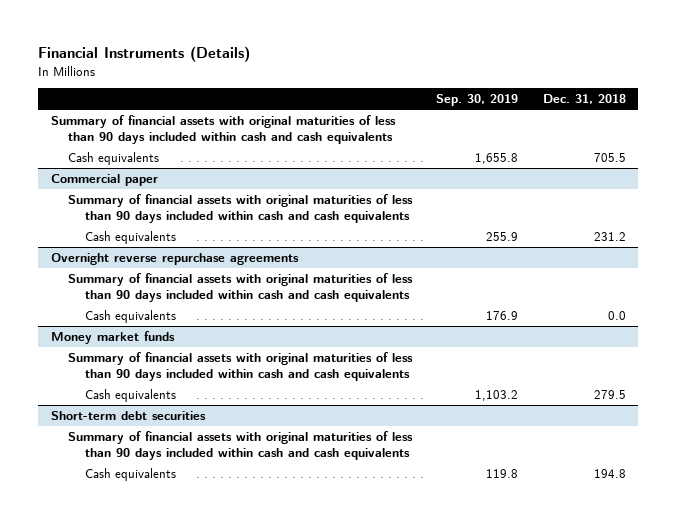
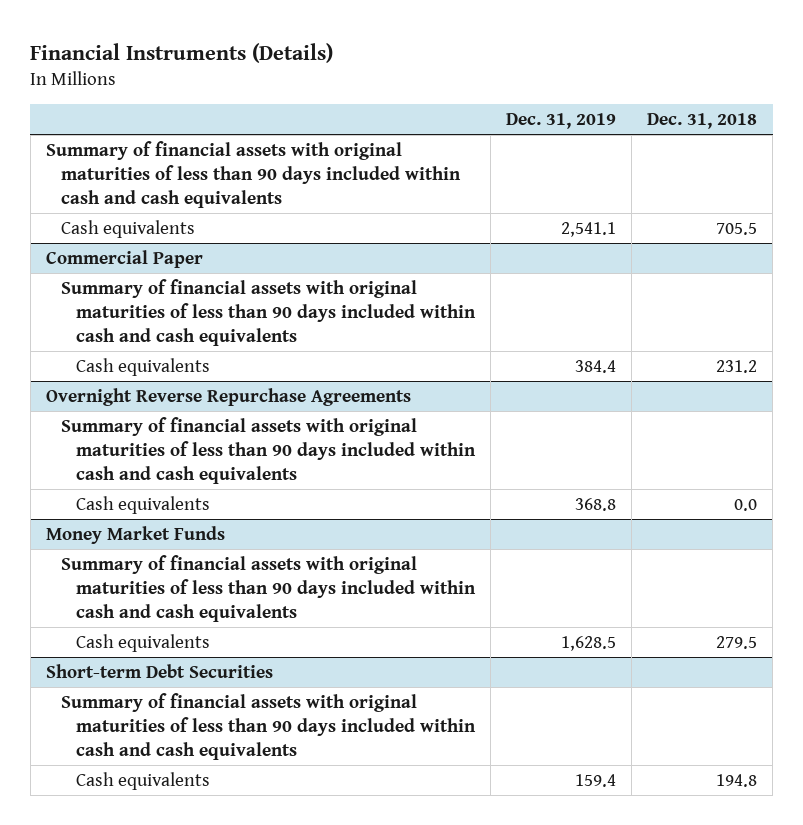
[436,94,519,107] Sep. 30, 2019 -> none
none -> [506,113,617,130] Dec. 31, 2019
[50,173,158,186] Commercial paper -> [45,249,203,268] Commercial Paper
[50,252,299,265] Overnight reverse repurchase agreements -> [45,387,411,406] Overnight Reverse Repurchase Agreements
[50,330,175,344] Money market funds -> [45,525,225,544] Money Market Funds
[50,410,206,420] Short-term debt securities -> [45,663,273,678] Short-term Debt Securities

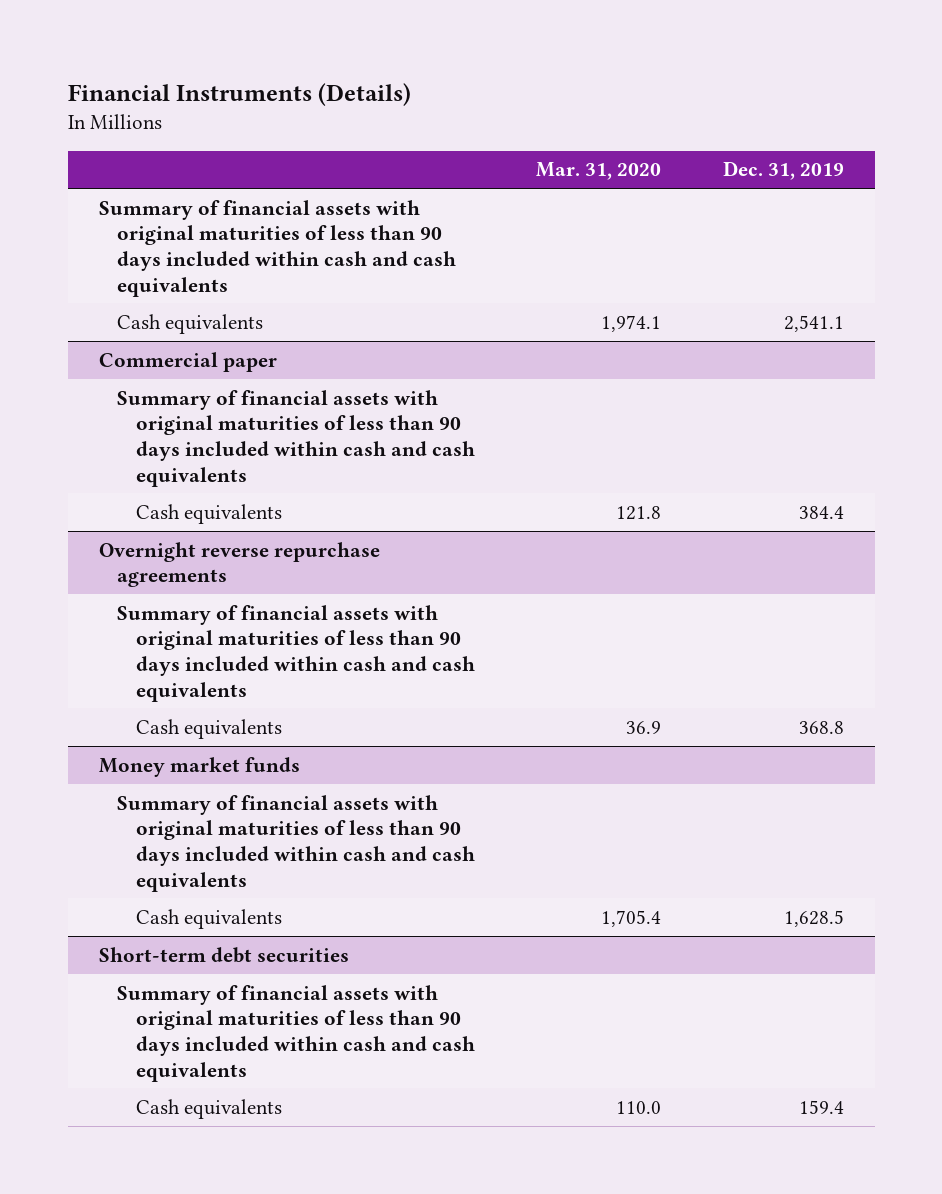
[647,113,758,130] Dec. 31, 2018 -> none
none -> [536,162,662,181] Mar. 31, 2020
[45,249,203,268] Commercial Paper -> [98,351,277,372] Commercial paper
[45,387,411,406] Overnight Reverse Repurchase Agreements -> [98,541,380,588] Overnight reverse repurchase agreements
[45,525,225,544] Money Market Funds -> [98,756,300,777] Money market funds
[45,663,273,678] Short-term Debt Securities -> [98,946,349,963] Short-term debt securities

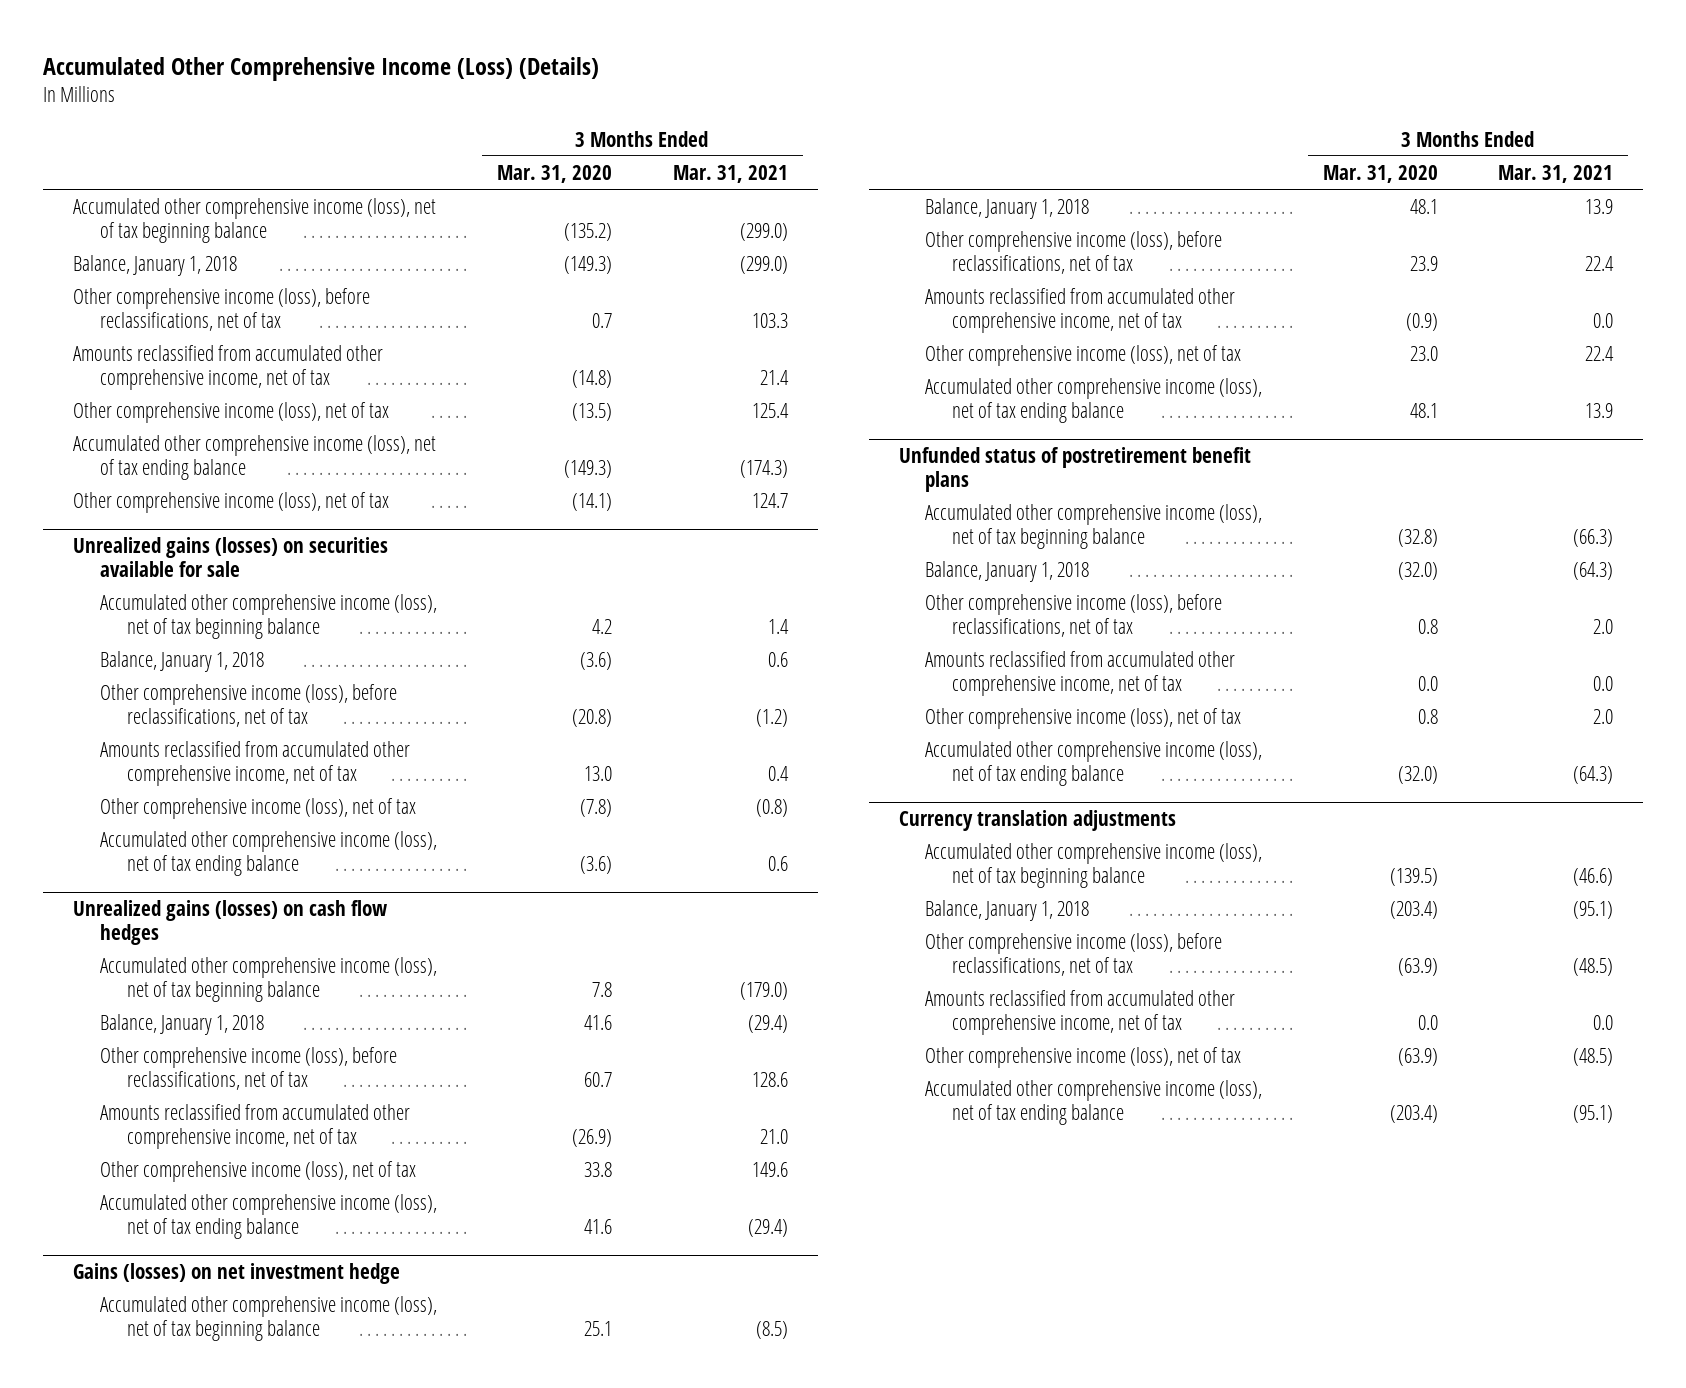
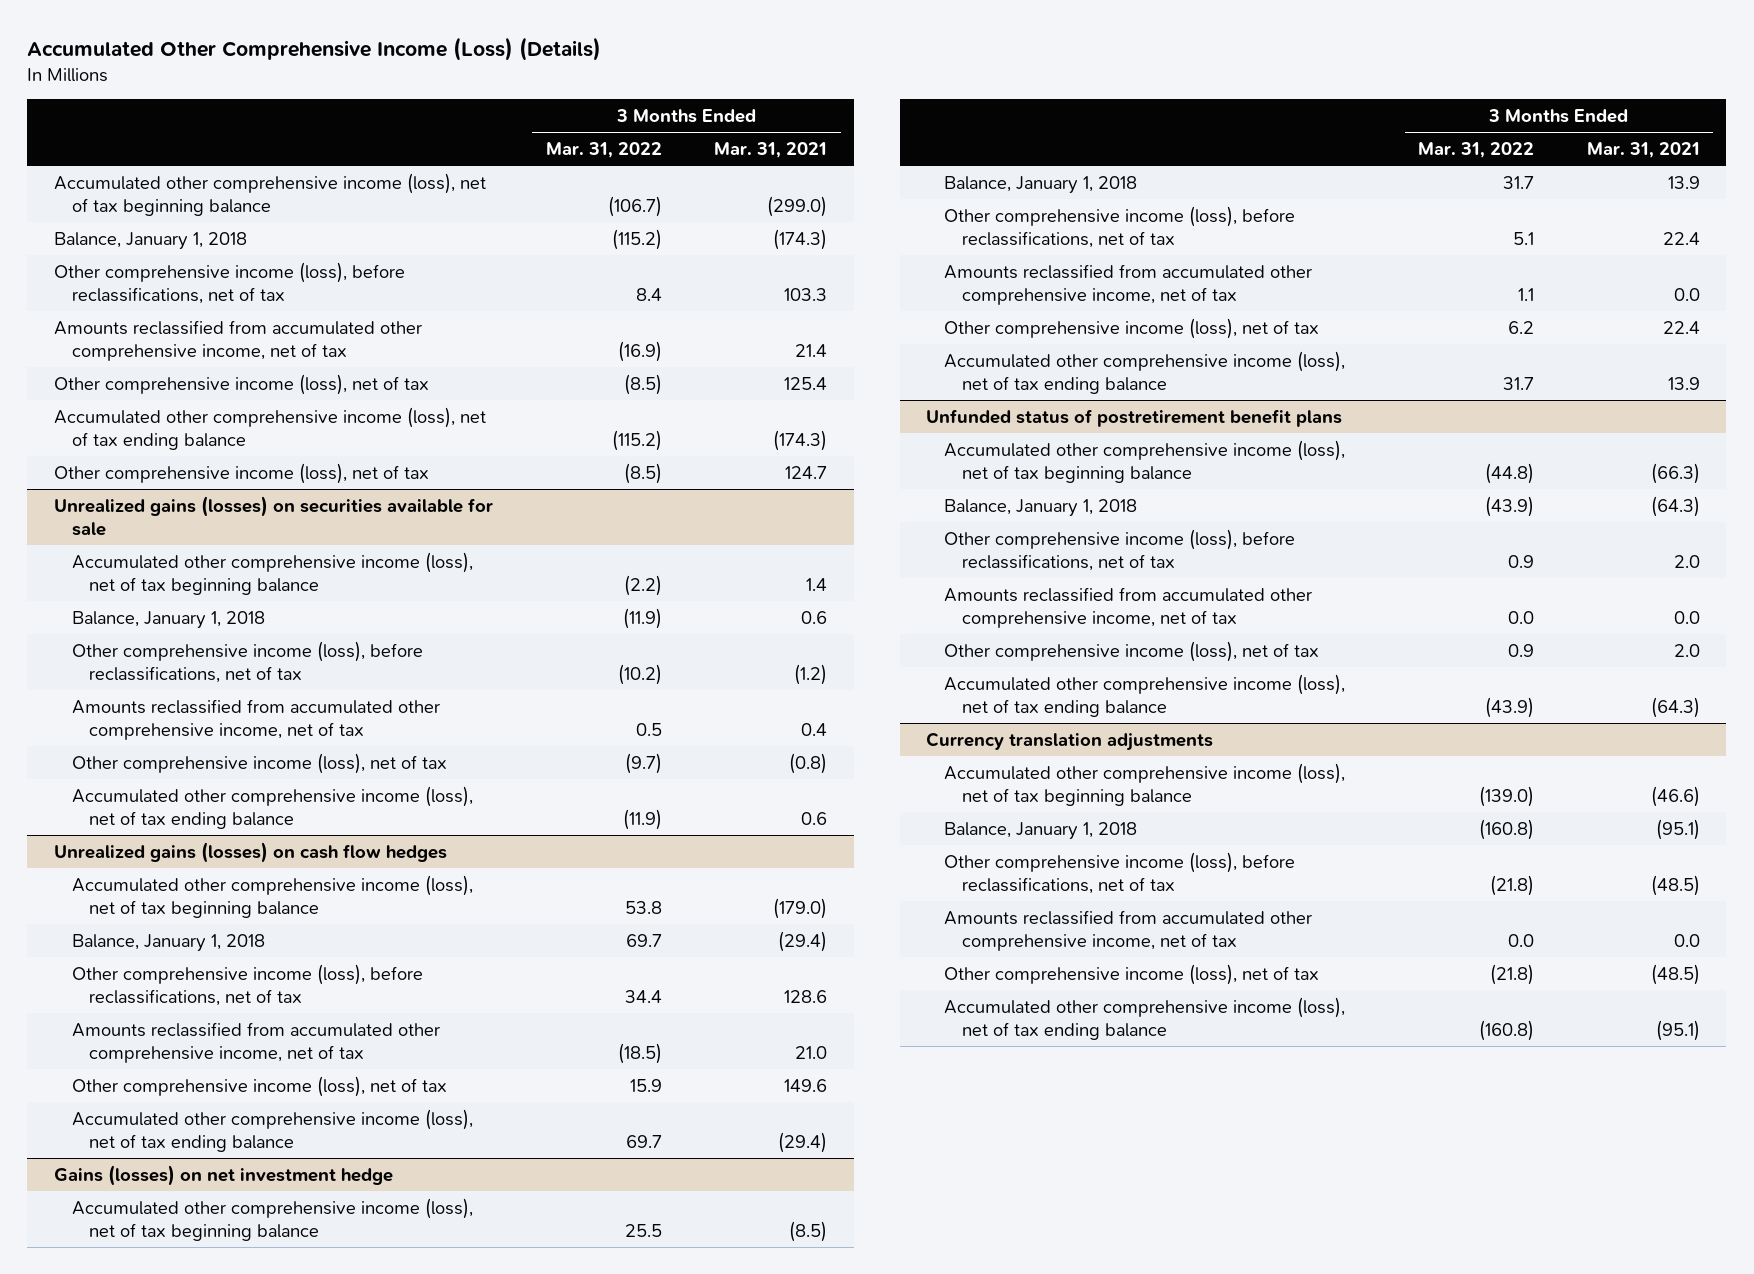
[497,164,613,183] Mar. 31, 2020 -> none
none -> [545,142,662,159] Mar. 31, 2022
[739,255,788,274] (299.0) -> [773,228,828,250] (174.3)

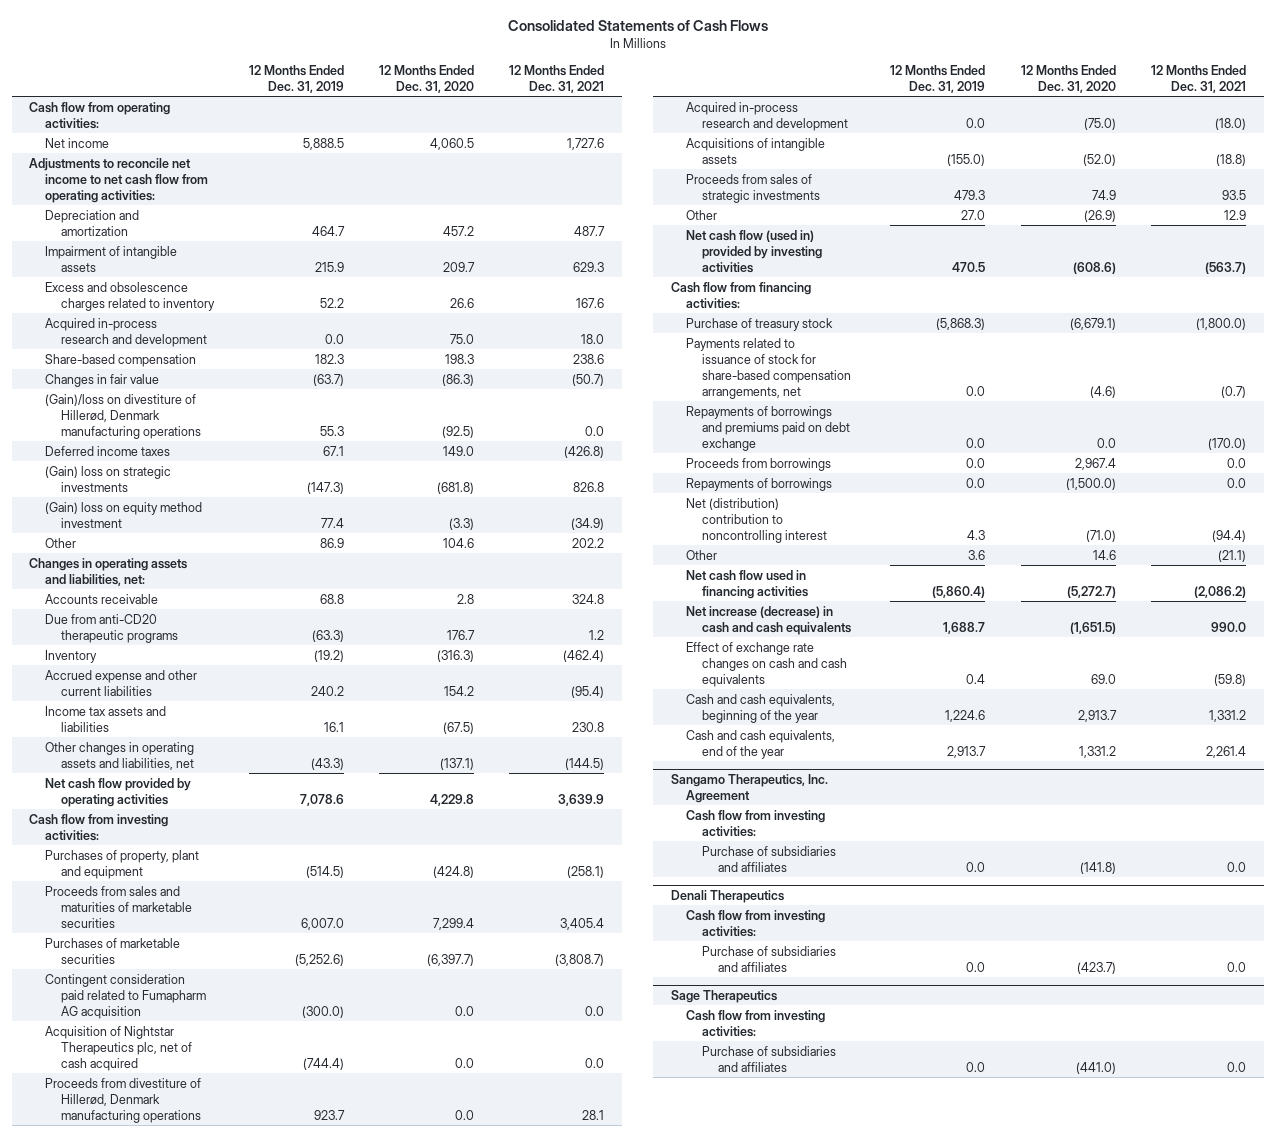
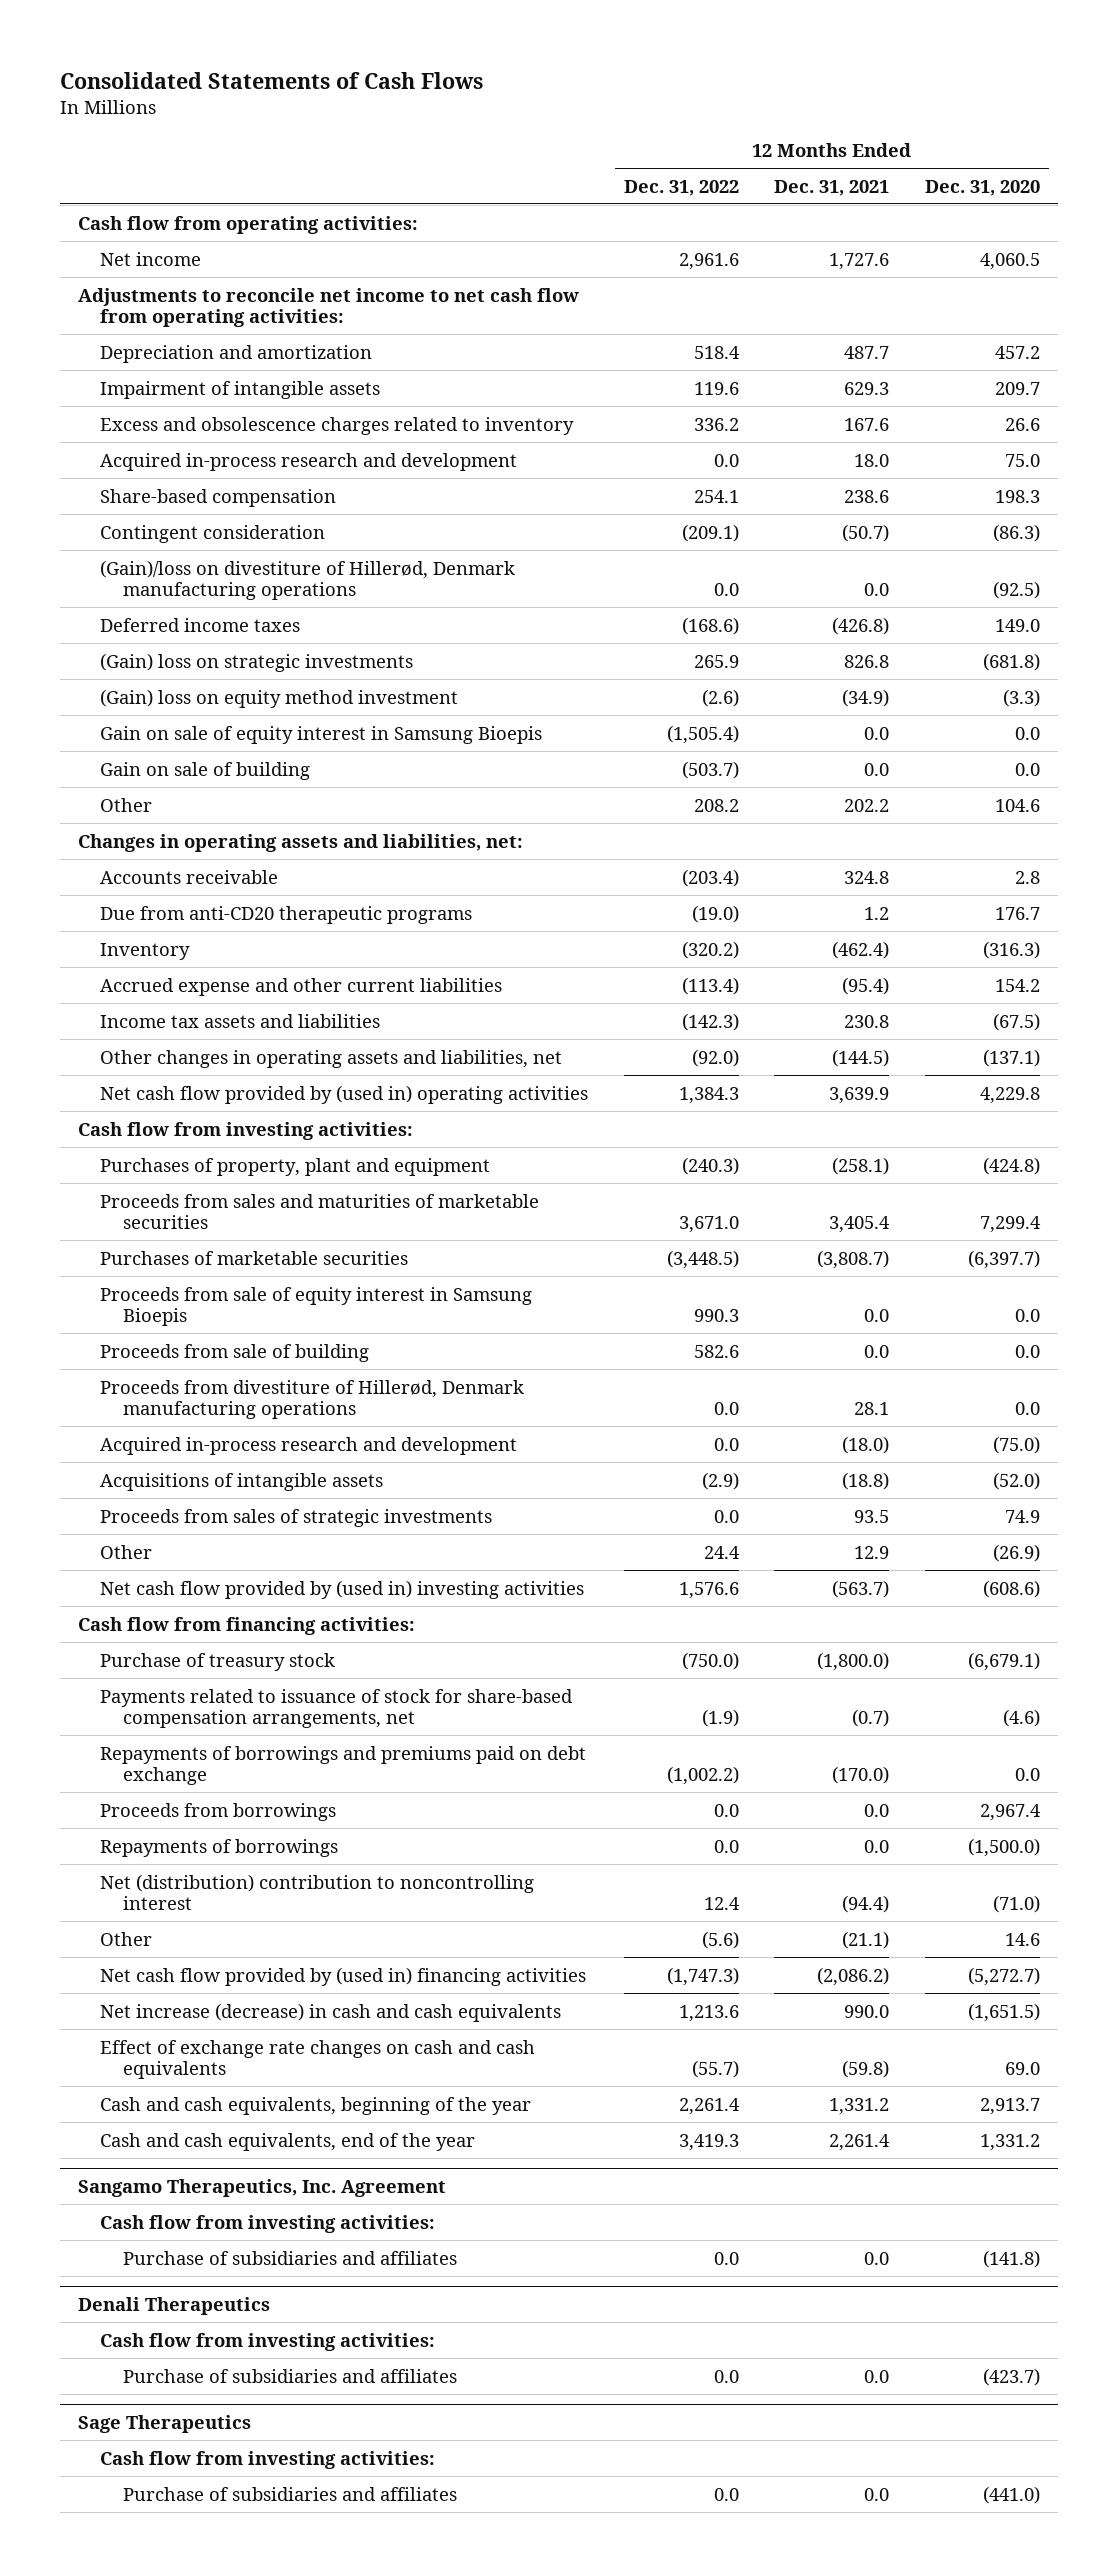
[248,64,344,93] 12 Months Ended Dec. 31, 2019 -> none
none -> [623,179,739,196] Dec. 31, 2022
[44,373,159,387] Changes in fair value -> [100,524,326,543] Contingent consideration
none -> [100,725,543,744] Gain on sale of equity interest in Samsung Bioepis
none -> [100,761,311,780] Gain on sale of building
[44,777,191,807] Net cash flow provided by operating activities -> [100,1084,589,1104] Net cash flow provided by (used in) operating activities
[44,973,206,1019] Contingent consideration paid related to Fumapharm AG acquisition -> none
none -> [100,1286,533,1326] Proceeds from sale of equity interest in Samsung Bioepis
[44,1025,192,1071] Acquisition of Nightstar Therapeutics plc, net of cash acquired -> [100,1343,370,1362] Proceeds from sale of building
[686,229,823,273] Net cash flow (used in) provided by investing activities -> [100,1579,585,1599] Net cash flow provided by (used in) investing activities
[686,569,809,599] Net cash flow used in financing activities -> [100,1966,587,1986] Net cash flow provided by (used in) financing activities

